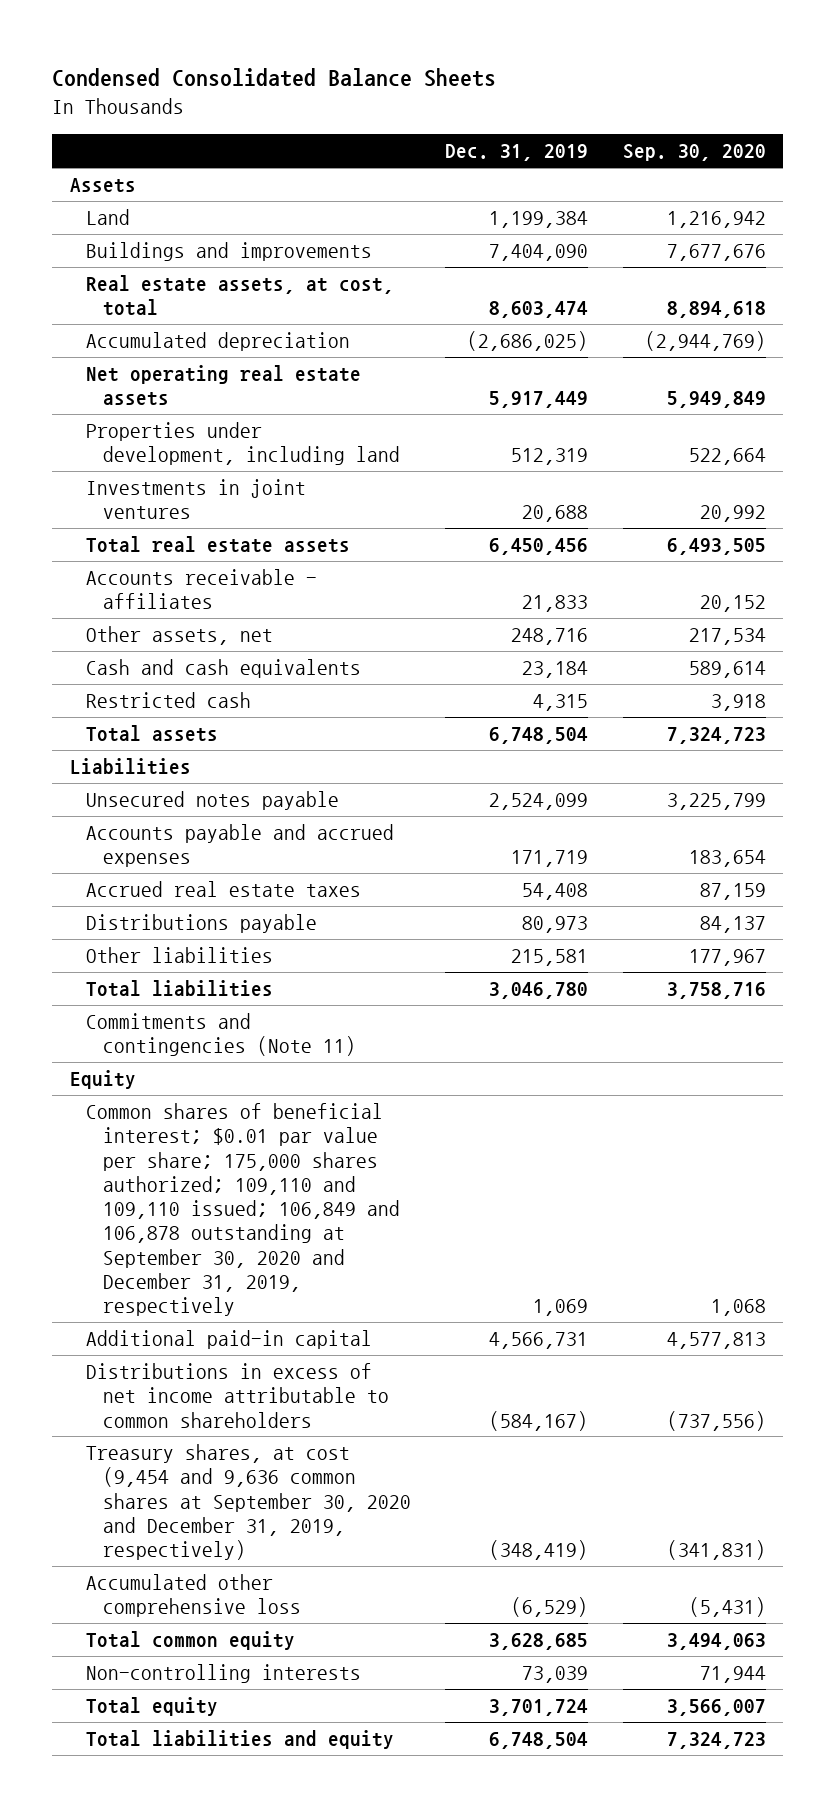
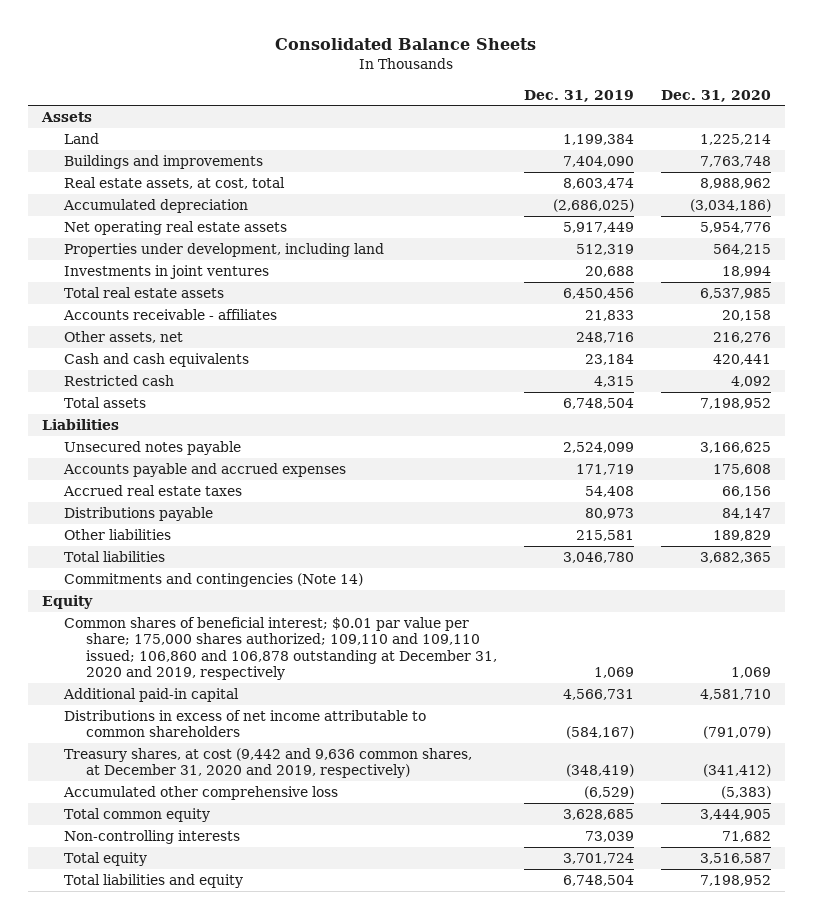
[52,67,497,87] Condensed Consolidated Balance Sheets -> [275,38,537,51] Consolidated Balance Sheets
[622,144,766,162] Sep. 30, 2020 -> none
none -> [661,89,772,102] Dec. 31, 2020
[86,1013,356,1057] Commitments and contingencies (Note 11) -> [64,573,364,588] Commitments and contingencies (Note 14)
[86,1103,400,1317] Common shares of beneficial interest; $0.01 par value per share; 175,000 shares authorized; 109,110 and 109,110 issued; 106,849 and 106,878 outstanding at September 30, 2020 and December 31, 2019, respectively -> [64,617,498,681] Common shares of beneficial interest; $0.01 par value per share; 175,000 shares authorized; 109,110 and 109,110 issued; 106,860 and 106,878 outstanding at December 31, 2020 and 2019, respectively
[86,1444,411,1561] Treasury shares, at cost (9,454 and 9,636 common shares at September 30, 2020 and December 31, 2019, respectively) -> [64,748,473,779] Treasury shares, at cost (9,442 and 9,636 common shares, at December 31, 2020 and 2019, respectively)

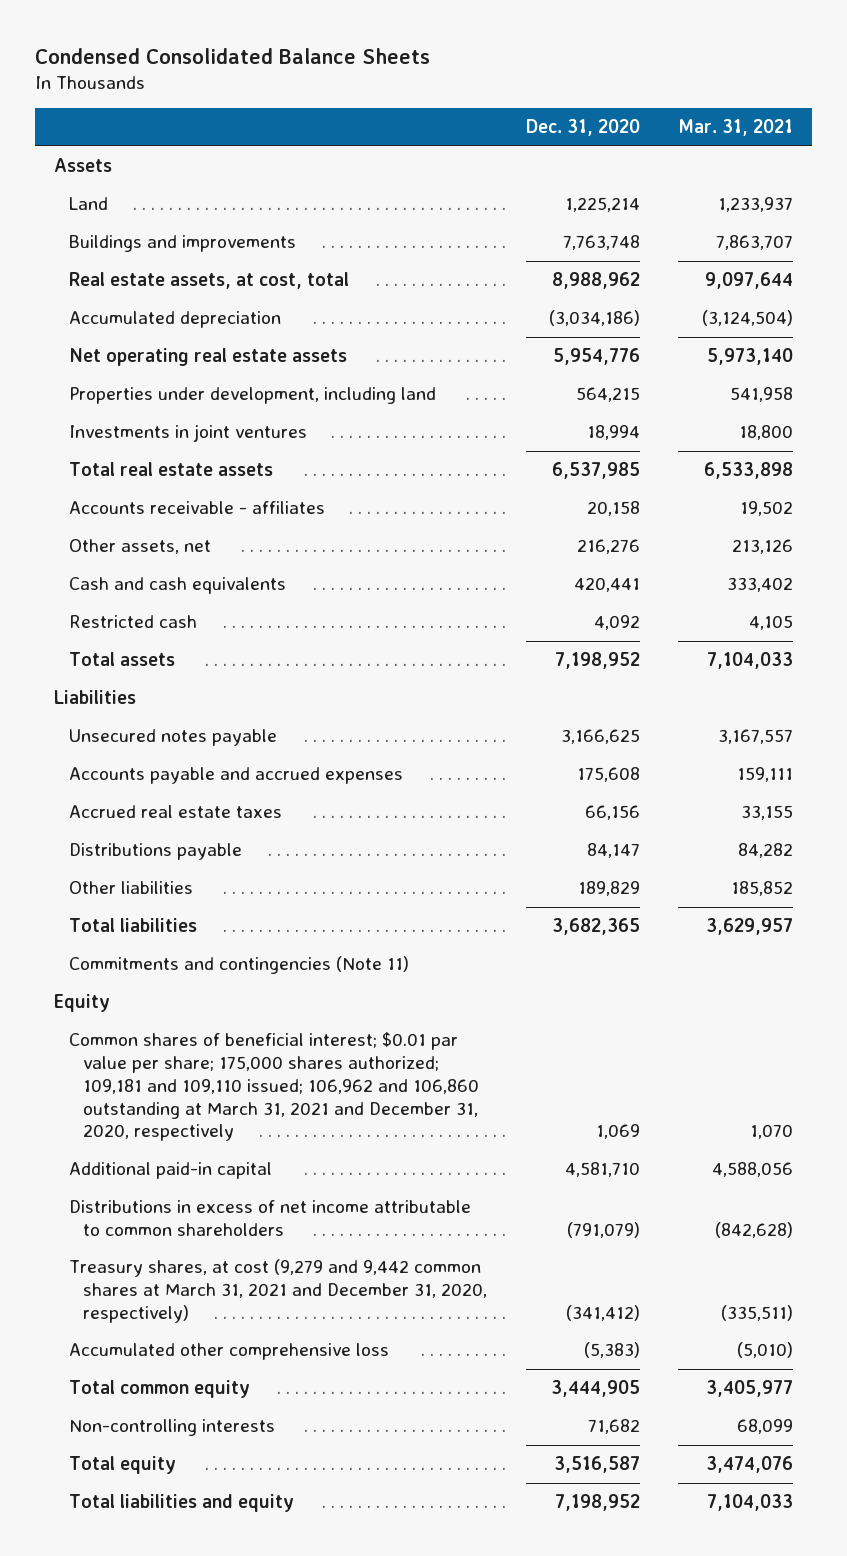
[275,38,537,51] Consolidated Balance Sheets -> [34,48,430,65] Condensed Consolidated Balance Sheets
[524,89,635,102] Dec. 31, 2019 -> none
none -> [678,119,794,137] Mar. 31, 2021
[64,573,364,588] Commitments and contingencies (Note 14) -> [68,956,409,975] Commitments and contingencies (Note 11)
[64,617,498,681] Common shares of beneficial interest; $0.01 par value per share; 175,000 shares authorized; 109,110 and 109,110 issued; 106,860 and 106,878 outstanding at December 31, 2020 and 2019, respectively -> [68,1032,480,1142] Common shares of beneficial interest; $0.01 par value per share; 175,000 shares authorized; 109,181 and 109,110 issued; 106,962 and 106,860 outstanding at March 31, 2021 and December 31, 2020, respectively
[64,748,473,779] Treasury shares, at cost (9,442 and 9,636 common shares, at December 31, 2020 and 2019, respectively) -> [68,1259,488,1323] Treasury shares, at cost (9,279 and 9,442 common shares at March 31, 2021 and December 31, 2020, respectively)

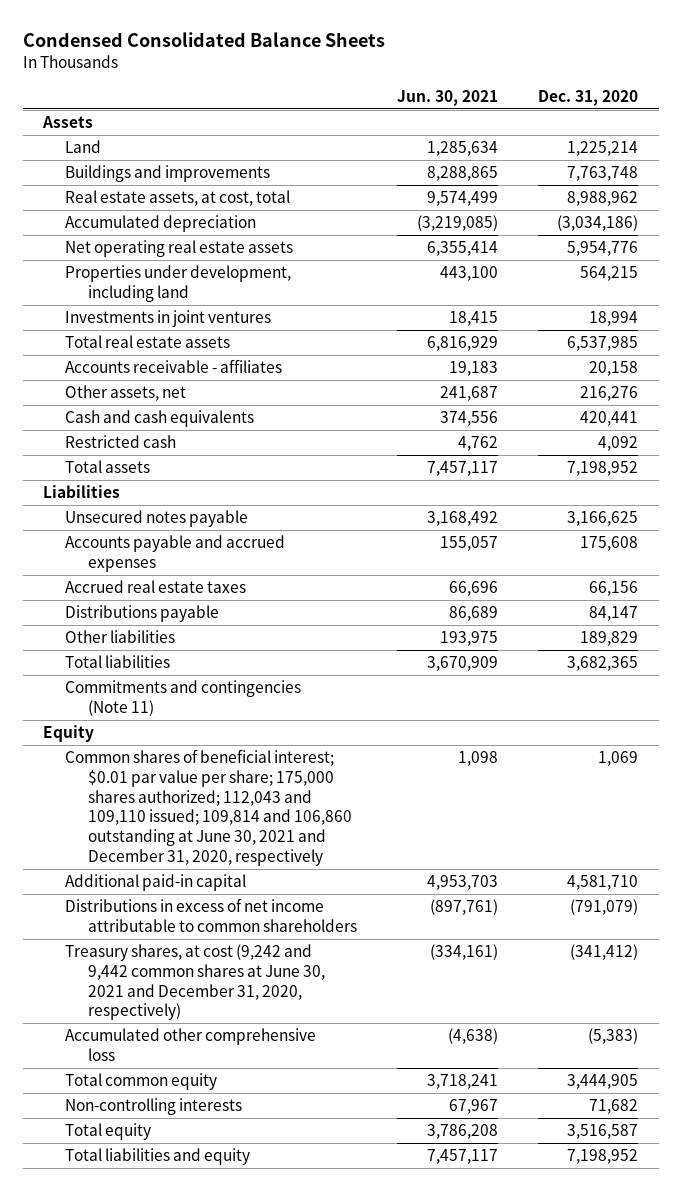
[678,119,794,137] Mar. 31, 2021 -> none
none -> [397,89,499,106] Jun. 30, 2021
[68,1032,480,1142] Common shares of beneficial interest; $0.01 par value per share; 175,000 shares authorized; 109,181 and 109,110 issued; 106,962 and 106,860 outstanding at March 31, 2021 and December 31, 2020, respectively -> [65,749,352,866] Common shares of beneficial interest; $0.01 par value per share; 175,000 shares authorized; 112,043 and 109,110 issued; 109,814 and 106,860 outstanding at June 30, 2021 and December 31, 2020, respectively
[68,1259,488,1323] Treasury shares, at cost (9,279 and 9,442 common shares at March 31, 2021 and December 31, 2020, respectively) -> [65,944,325,1021] Treasury shares, at cost (9,242 and 9,442 common shares at June 30, 2021 and December 31, 2020, respectively)

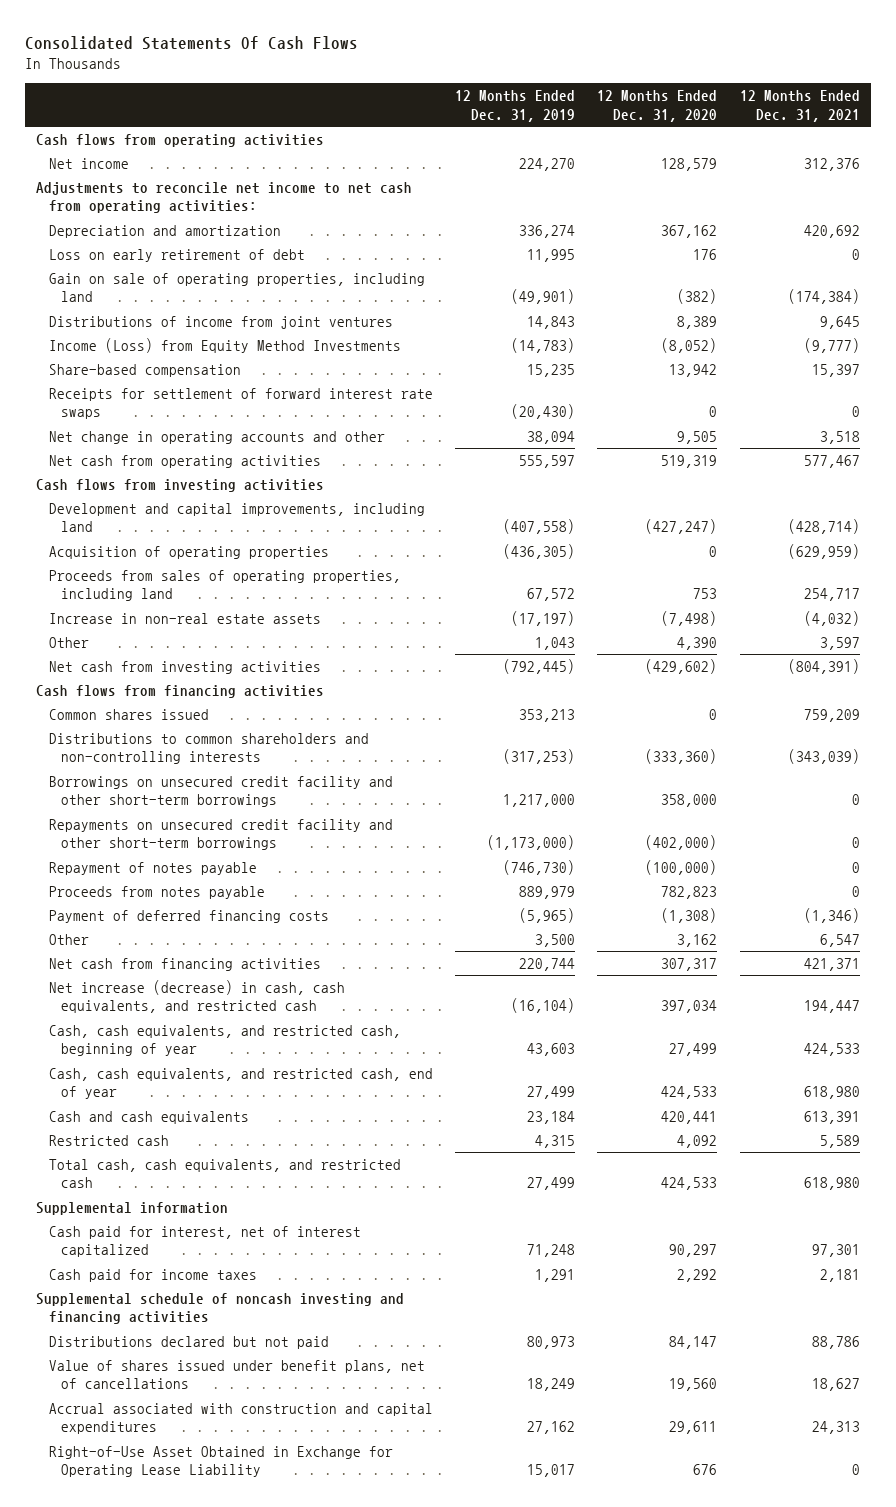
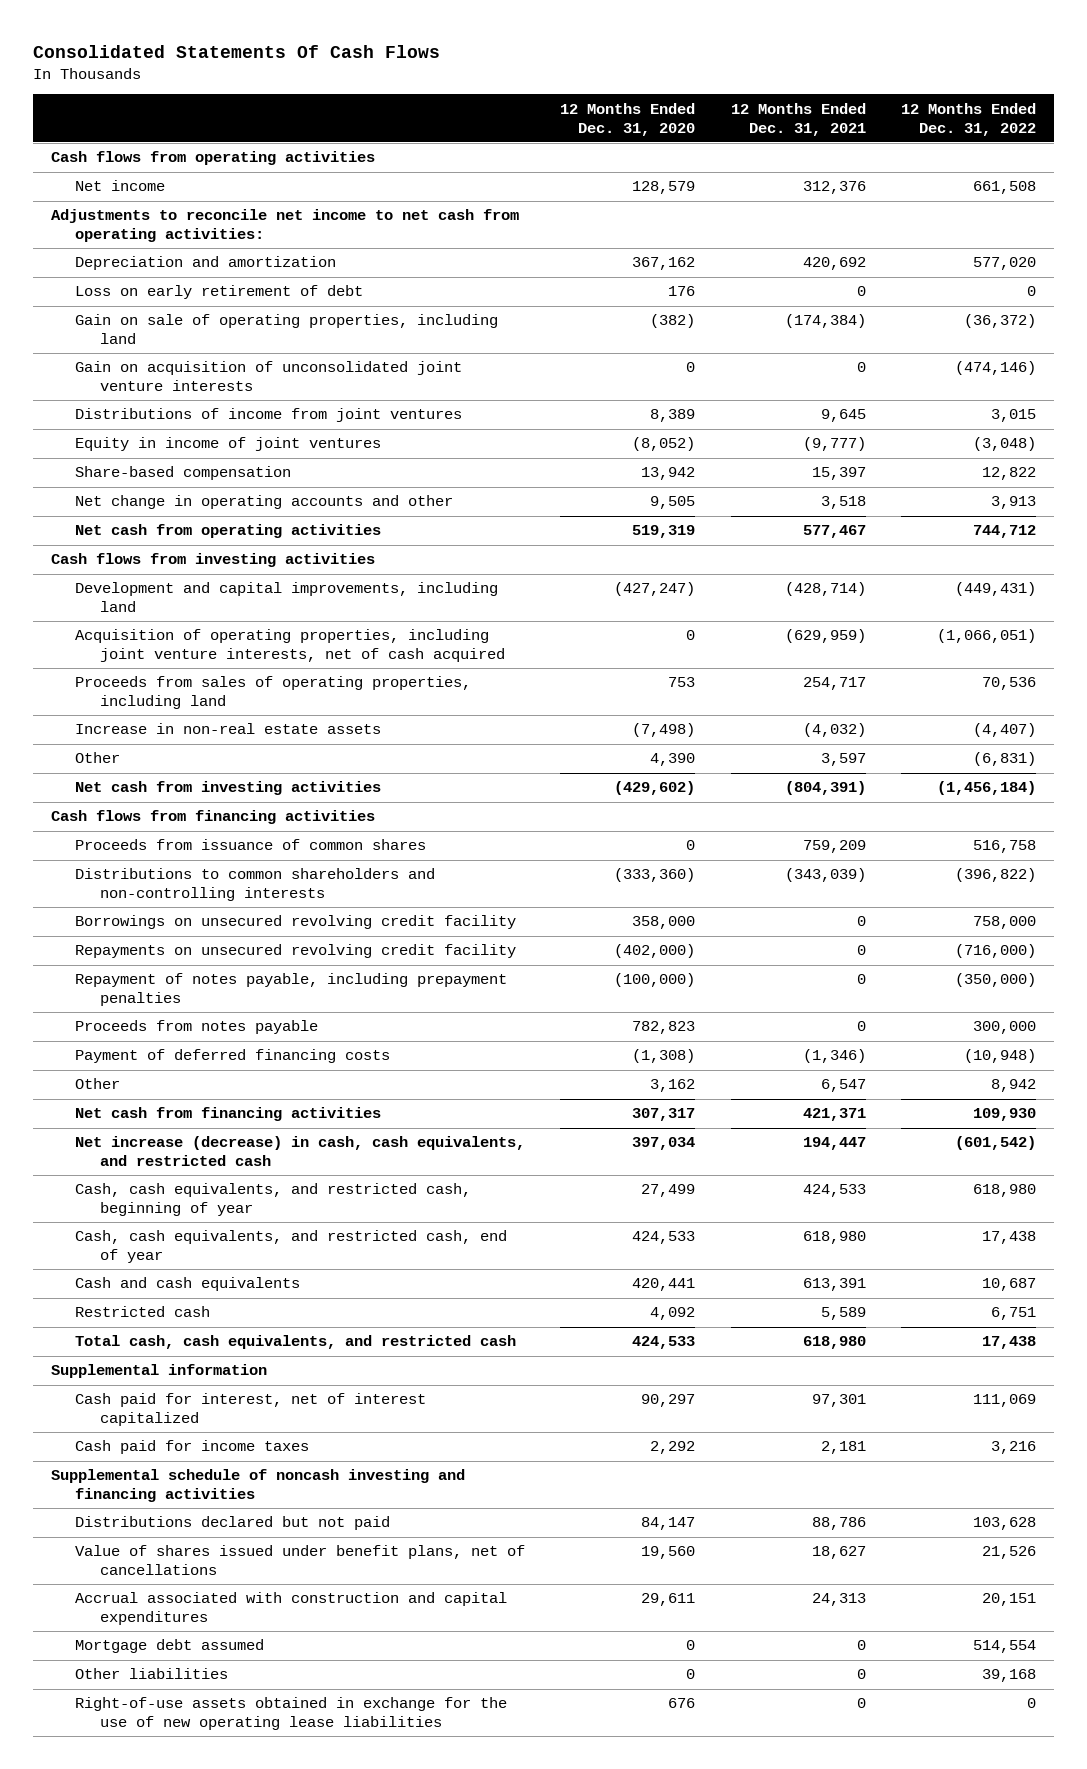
[454,90,575,122] 12 Months Ended Dec. 31, 2019 -> none
none -> [900,102,1036,136] 12 Months Ended Dec. 31, 2022
none -> [75,361,463,392] Gain on acquisition of unconsolidated joint venture interests
[48,337,401,353] Income (Loss) from Equity Method Investments -> [75,437,382,452] Equity in income of joint ventures
[48,387,433,420] Receipts for settlement of forward interest rate swaps -> none
[48,545,329,559] Acquisition of operating properties -> [75,629,505,663] Acquisition of operating properties, including joint venture interests, net of cash acquired
[48,708,209,720] Common shares issued -> [75,839,427,851] Proceeds from issuance of common shares
[48,775,393,808] Borrowings on unsecured credit facility and other short-term borrowings -> [75,915,517,930] Borrowings on unsecured revolving credit facility
[48,818,393,851] Repayments on unsecured credit facility and other short-term borrowings -> [75,944,517,959] Repayments on unsecured revolving credit facility
[48,861,257,875] Repayment of notes payable -> [75,973,508,1007] Repayment of notes payable, including prepayment penalties
none -> [75,1639,265,1654] Mortgage debt assumed
none -> [75,1668,229,1680] Other liabilities
[48,1445,393,1478] Right-of-Use Asset Obtained in Exchange for Operating Lease Liability -> [75,1697,508,1731] Right-of-use assets obtained in exchange for the use of new operating lease liabilities

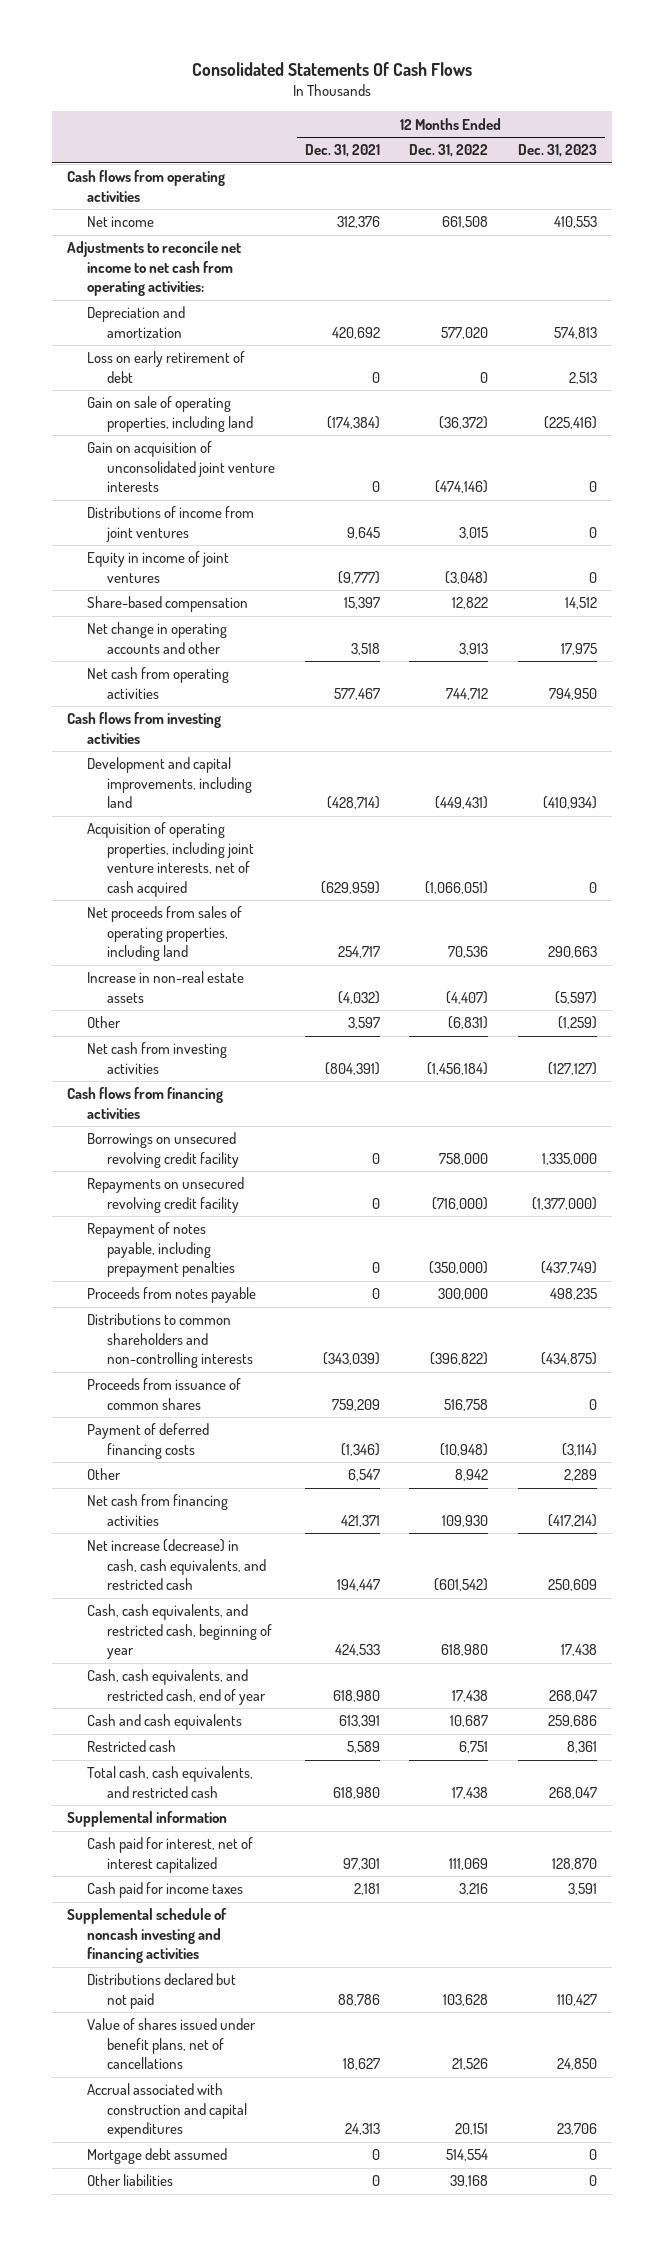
[560,102,696,136] 12 Months Ended Dec. 31, 2020 -> none
none -> [518,144,598,158] Dec. 31, 2023
[75,676,472,710] Proceeds from sales of operating properties, including land -> [86,906,242,962] Net proceeds from sales of operating properties, including land
[75,868,436,902] Distributions to common shareholders and non-controlling interests -> [86,1313,253,1369] Distributions to common shareholders and non-controlling interests
[75,839,427,851] Proceeds from issuance of common shares -> [86,1378,241,1410] Proceeds from issuance of common shares
[75,1697,508,1731] Right-of-use assets obtained in exchange for the use of new operating lease liabilities -> none

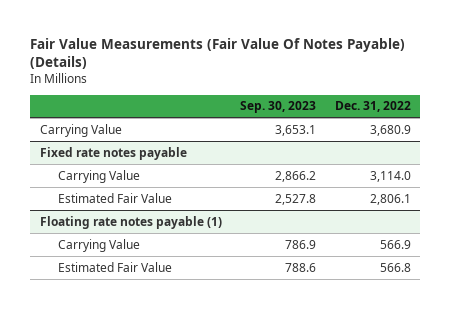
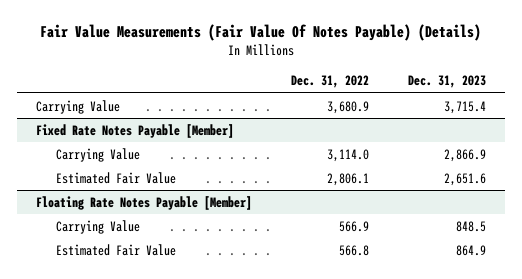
[240,101,317,114] Sep. 30, 2023 -> none
none -> [407,75,486,89] Dec. 31, 2023
[39,146,187,160] Fixed rate notes payable -> [35,123,234,138] Fixed Rate Notes Payable [Member]
[39,215,222,229] Floating rate notes payable (1) -> [35,195,252,210] Floating Rate Notes Payable [Member]

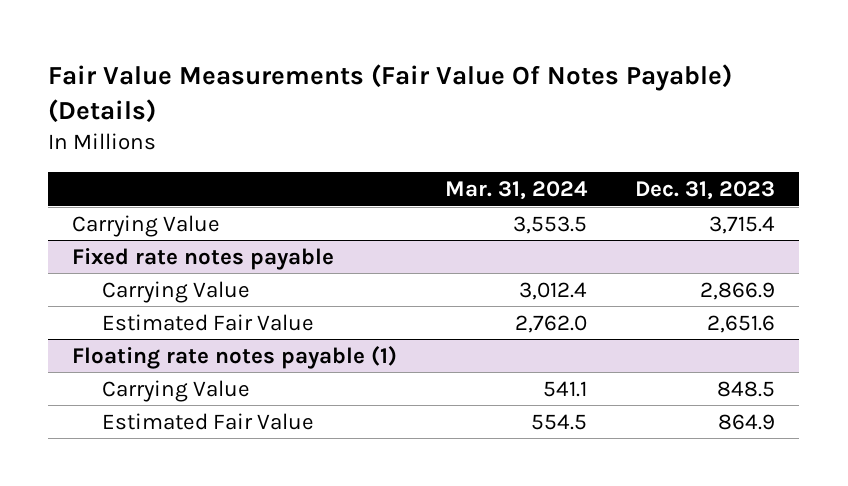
[290,75,369,89] Dec. 31, 2022 -> none
none -> [445,180,589,200] Mar. 31, 2024
[35,123,234,138] Fixed Rate Notes Payable [Member] -> [72,247,335,270] Fixed rate notes payable
[35,195,252,210] Floating Rate Notes Payable [Member] -> [72,345,398,369] Floating rate notes payable (1)

